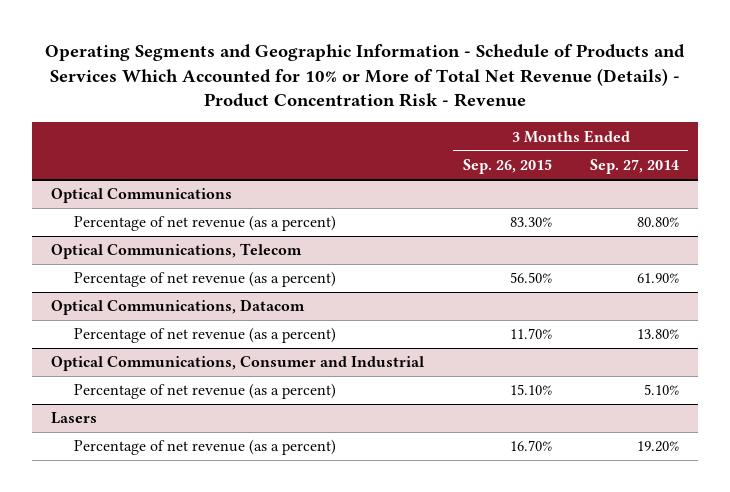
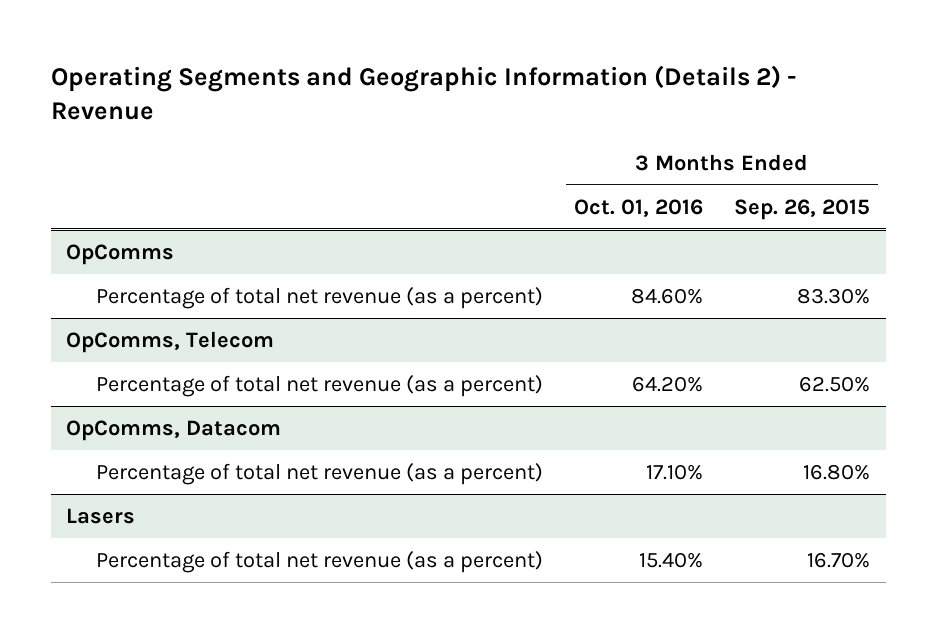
[45,43,686,108] Operating Segments and Geographic Information - Schedule of Products and Services Which Accounted for 10% or More of Total Net Revenue (Details) - Product Concentration Risk - Revenue -> [50,64,797,121] Operating Segments and Geographic Information (Details 2) - Revenue
[589,158,679,174] Sep. 27, 2014 -> none
none -> [574,198,704,217] Oct. 01, 2016
[51,188,233,204] Optical Communications -> none
[51,243,303,260] Optical Communications, Telecom -> none
[51,299,306,316] Optical Communications, Datacom -> none
[51,356,425,372] Optical Communications, Consumer and Industrial -> none
[74,383,337,400] Percentage of net revenue (as a percent) -> none
none -> [66,243,175,265] OpComms
[74,215,337,232] Percentage of net revenue (as a percent) -> [95,286,543,309] Percentage of total net revenue (as a percent)
none -> [66,330,275,353] OpComms, Telecom
[74,271,337,288] Percentage of net revenue (as a percent) -> [95,374,543,397] Percentage of total net revenue (as a percent)
[509,272,552,284] 56.50% -> [799,375,871,392] 62.50%
none -> [66,419,282,441] OpComms, Datacom
[74,327,337,344] Percentage of net revenue (as a percent) -> [95,462,543,485] Percentage of total net revenue (as a percent)
[509,328,552,340] 11.70% -> [803,463,871,480] 16.80%
[74,439,337,456] Percentage of net revenue (as a percent) -> [95,550,543,573] Percentage of total net revenue (as a percent)

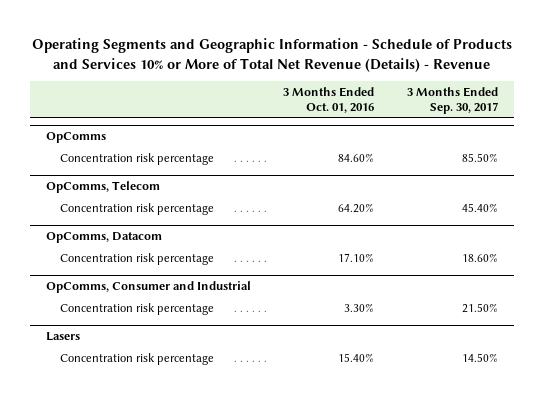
[50,64,797,121] Operating Segments and Geographic Information (Details 2) - Revenue -> [31,38,512,72] Operating Segments and Geographic Information - Schedule of Products and Services 10% or More of Total Net Revenue (Details) - Revenue
[734,198,871,220] Sep. 26, 2015 -> none
none -> [406,86,498,114] 3 Months Ended Sep. 30, 2017
[95,286,543,309] Percentage of total net revenue (as a percent) -> [60,152,215,165] Concentration risk percentage
[95,374,543,397] Percentage of total net revenue (as a percent) -> [60,202,215,215] Concentration risk percentage
[95,462,543,485] Percentage of total net revenue (as a percent) -> [60,252,215,265] Concentration risk percentage
none -> [46,281,252,294] OpComms, Consumer and Industrial
none -> [60,302,215,315] Concentration risk percentage
[95,550,543,573] Percentage of total net revenue (as a percent) -> [60,352,215,365] Concentration risk percentage

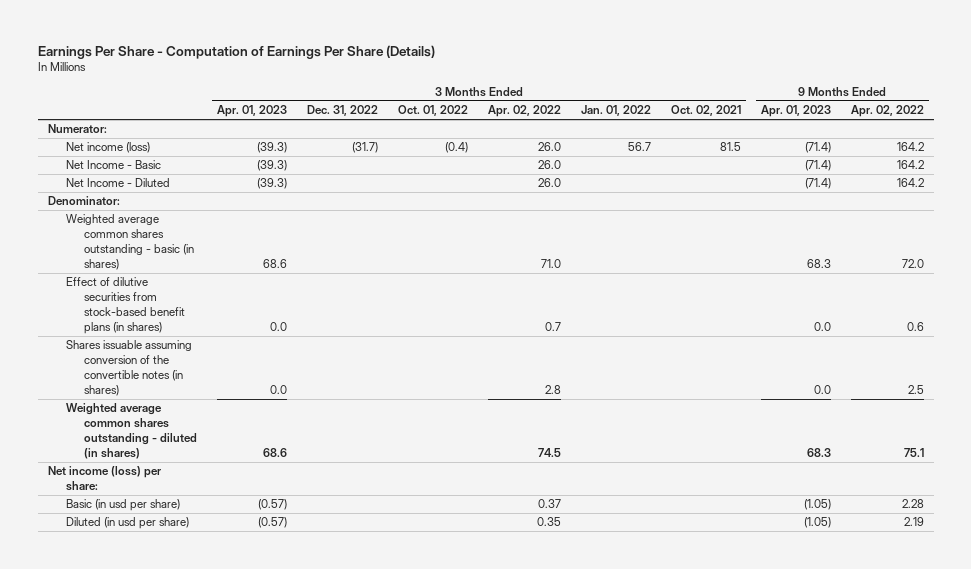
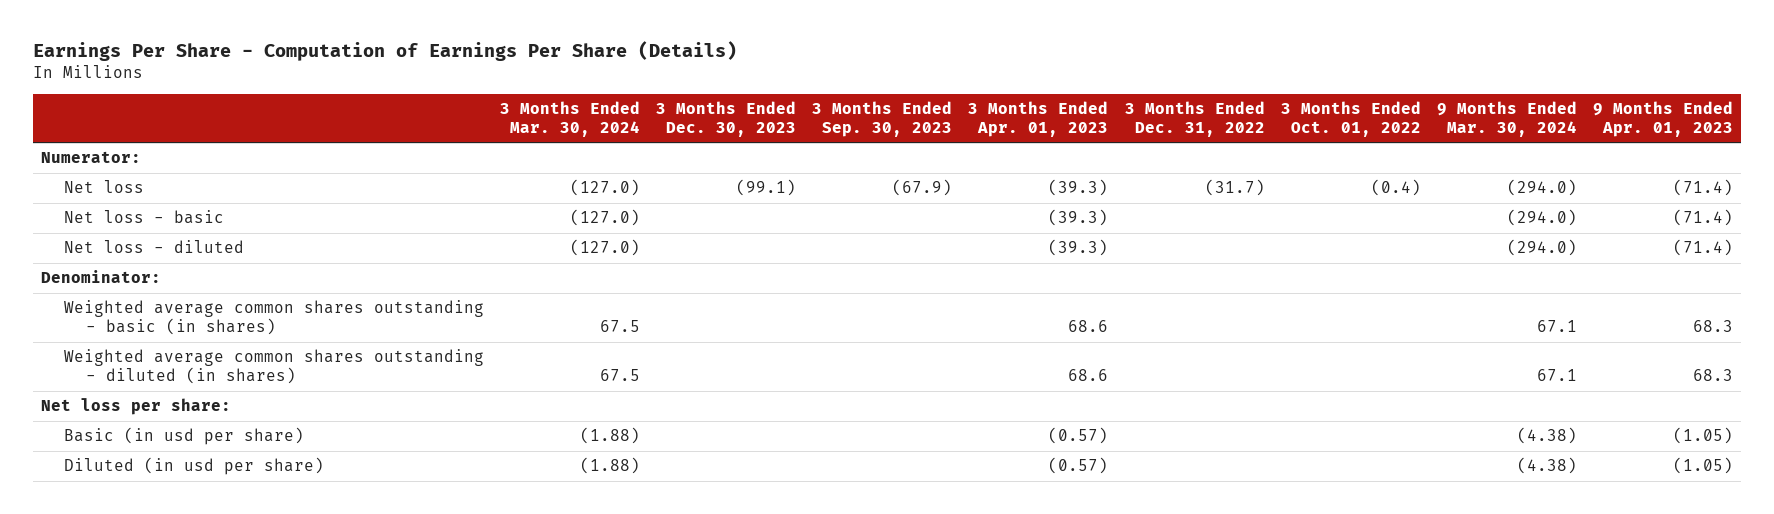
[487,105,561,118] Apr. 02, 2022 -> none
[580,105,651,117] Jan. 01, 2022 -> none
[670,105,741,117] Oct. 02, 2021 -> none
[850,105,924,118] Apr. 02, 2022 -> none
none -> [499,101,640,137] 3 Months Ended Mar. 30, 2024
none -> [656,101,797,137] 3 Months Ended Dec. 30, 2023
none -> [812,101,953,137] 3 Months Ended Sep. 30, 2023
none -> [1436,101,1577,137] 9 Months Ended Mar. 30, 2024
[65,142,150,154] Net income (loss) -> [63,180,144,194] Net loss
[65,160,161,170] Net Income - Basic -> [63,210,224,225] Net loss - basic
[65,178,170,188] Net Income - Diluted -> [63,240,244,254] Net loss - diluted
[65,277,186,335] Effect of dilutive securities from stock-based benefit plans (in shares) -> none
[65,340,192,397] Shares issuable assuming conversion of the convertible notes (in shares) -> none
[47,466,161,492] Net income (loss) per share: -> [41,398,232,416] Net loss per share:

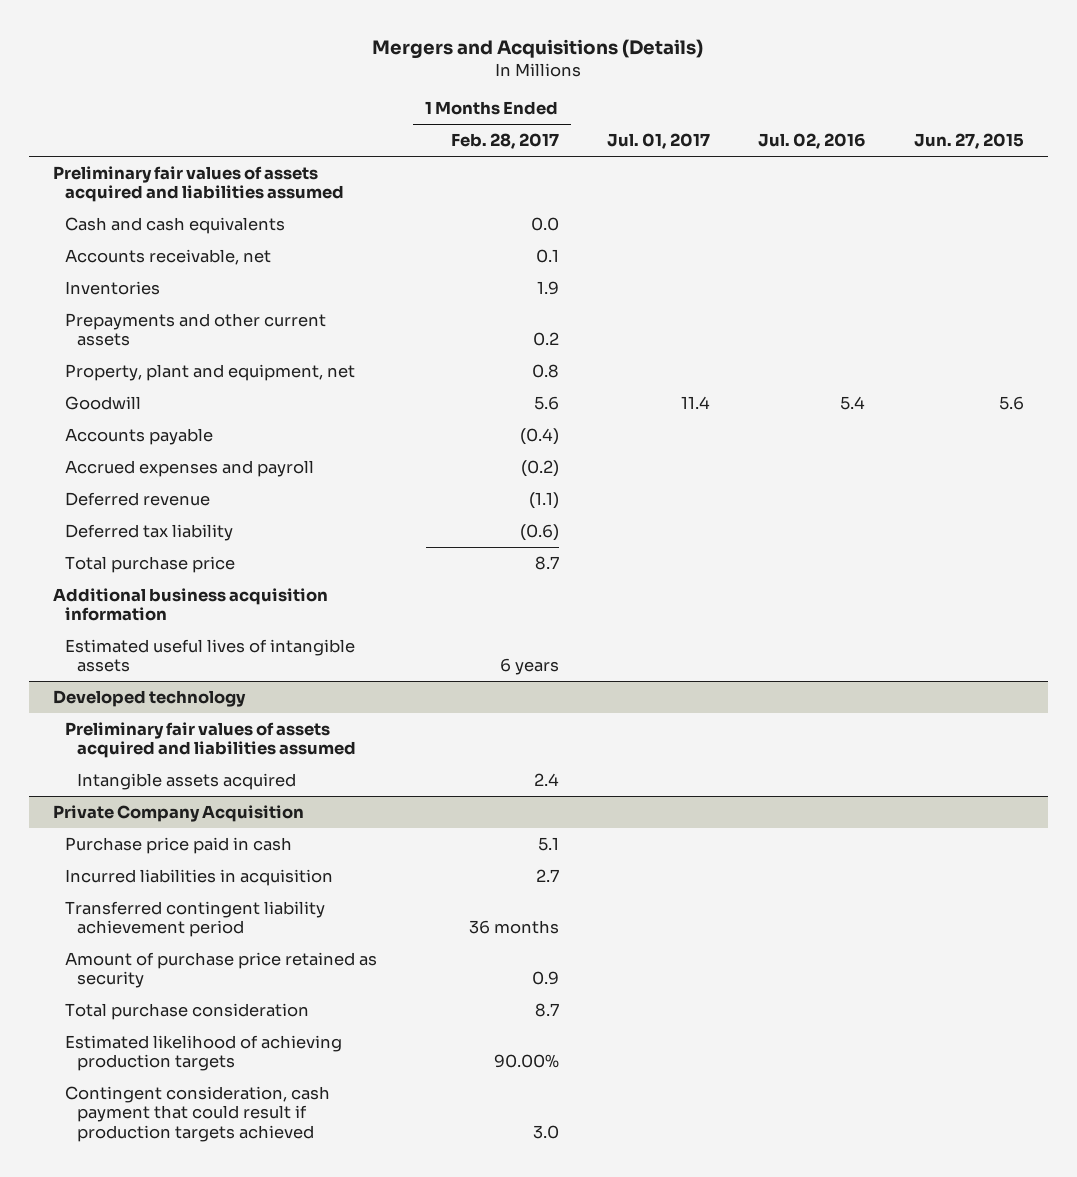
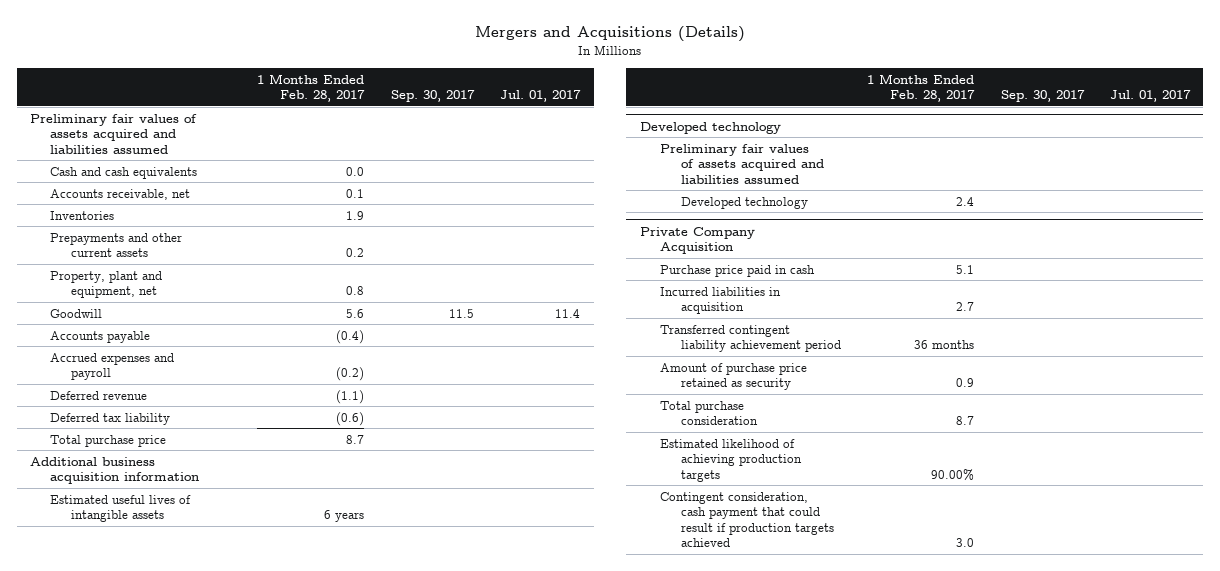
[758,133,866,150] Jul. 02, 2016 -> none
[913,133,1024,150] Jun. 27, 2015 -> none
none -> [390,90,475,103] Sep. 30, 2017
[77,772,297,790] Intangible assets acquired -> [680,196,808,209] Developed technology

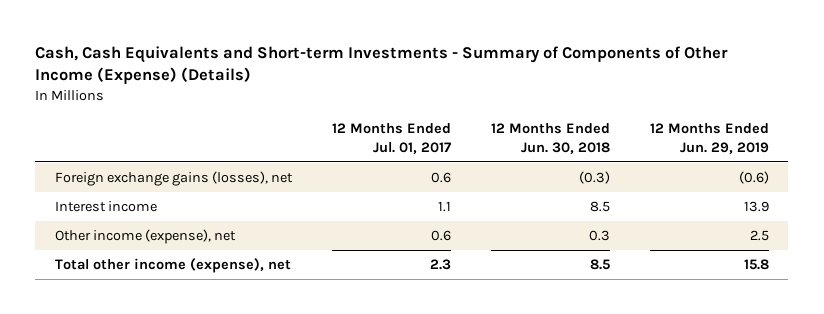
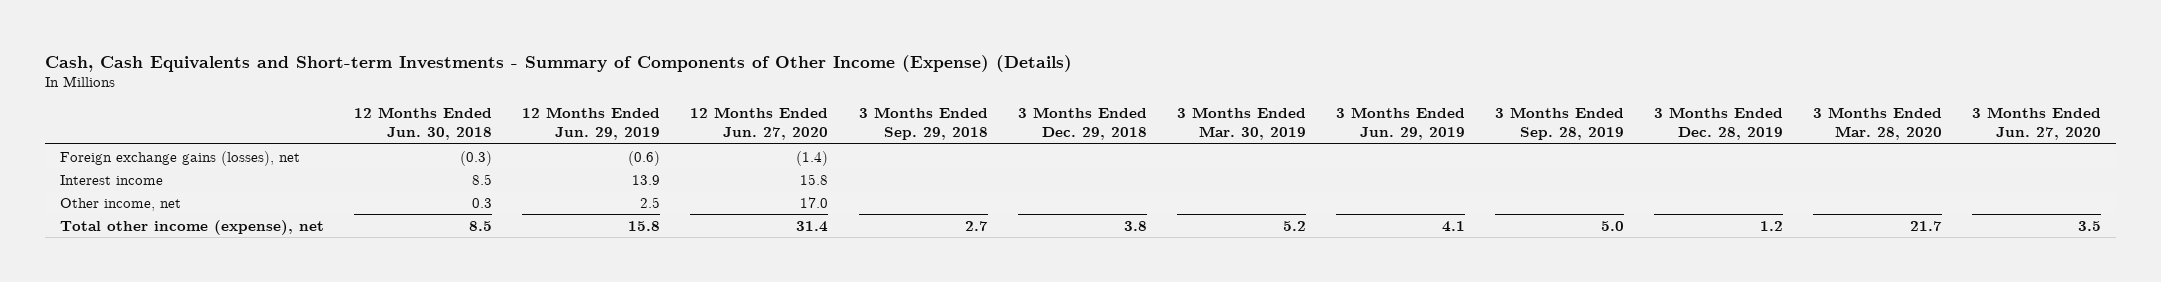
[331,123,451,154] 12 Months Ended Jul. 01, 2017 -> none
none -> [690,107,829,141] 12 Months Ended Jun. 27, 2020
none -> [858,107,988,141] 3 Months Ended Sep. 29, 2018
none -> [1017,107,1147,141] 3 Months Ended Dec. 29, 2018
none -> [1176,107,1306,141] 3 Months Ended Mar. 30, 2019
none -> [1335,107,1465,141] 3 Months Ended Jun. 29, 2019
none -> [1494,107,1624,141] 3 Months Ended Sep. 28, 2019
none -> [1653,107,1783,141] 3 Months Ended Dec. 28, 2019
none -> [1813,107,1943,141] 3 Months Ended Mar. 28, 2020
none -> [1972,107,2102,141] 3 Months Ended Jun. 27, 2020
[55,229,237,245] Other income (expense), net -> [60,197,182,211] Other income, net

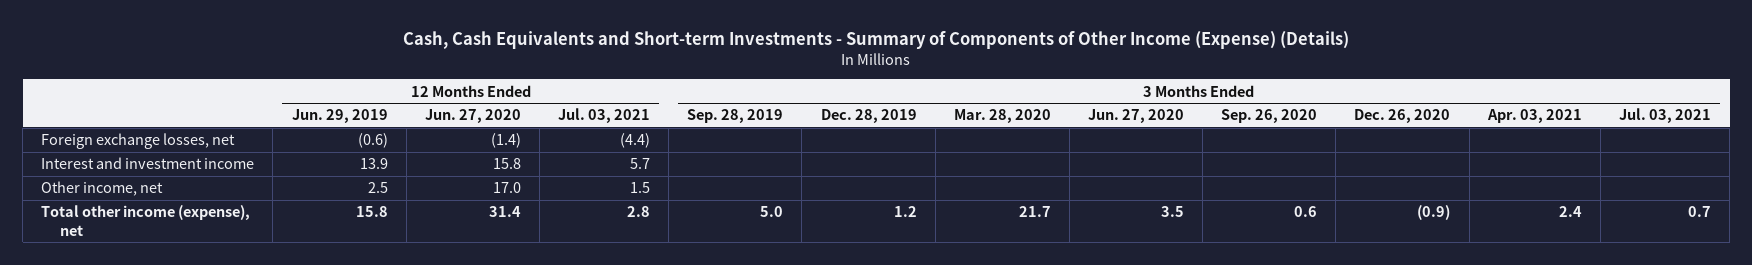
[354,107,493,141] 12 Months Ended Jun. 30, 2018 -> none
[858,107,988,141] 3 Months Ended Sep. 29, 2018 -> none
[1017,107,1147,141] 3 Months Ended Dec. 29, 2018 -> none
[1176,107,1306,141] 3 Months Ended Mar. 30, 2019 -> none
[1335,107,1465,141] 3 Months Ended Jun. 29, 2019 -> none
none -> [558,108,651,124] Jul. 03, 2021
none -> [1221,109,1318,124] Sep. 26, 2020
none -> [1354,109,1451,124] Dec. 26, 2020
none -> [1486,109,1582,124] Apr. 03, 2021
none -> [1618,108,1711,124] Jul. 03, 2021
[60,150,301,166] Foreign exchange gains (losses), net -> [41,133,236,150] Foreign exchange losses, net
[60,174,164,185] Interest income -> [41,157,255,170] Interest and investment income

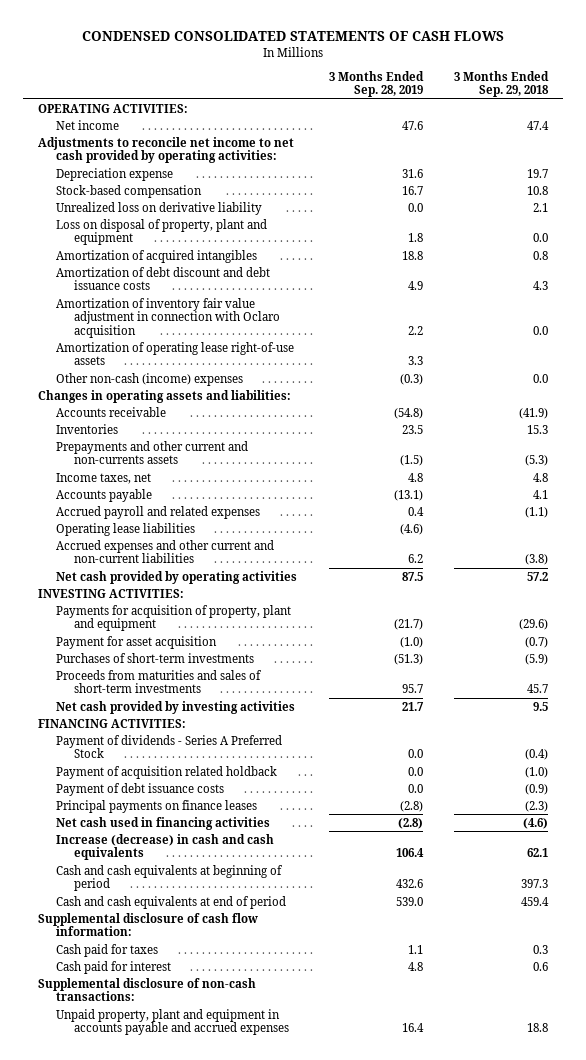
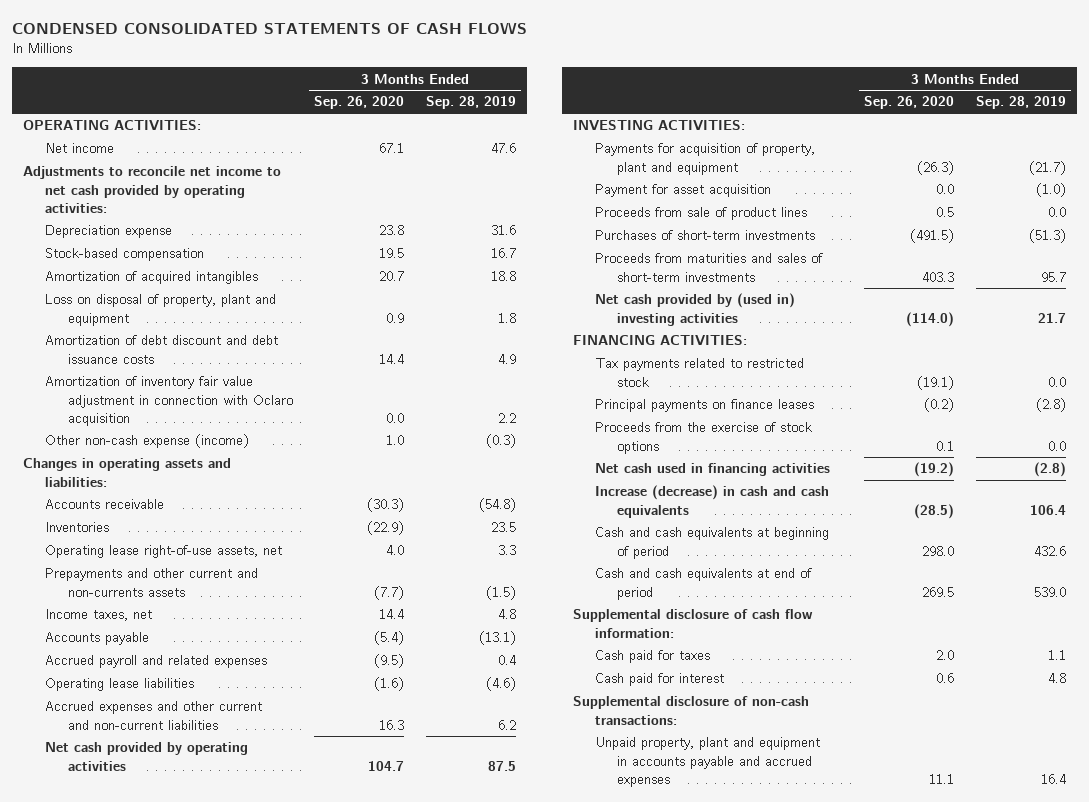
[453,70,549,98] 3 Months Ended Sep. 29, 2018 -> none
none -> [314,96,405,110] Sep. 26, 2020
[56,201,263,215] Unrealized loss on derivative liability -> none
[56,218,268,246] Loss on disposal of property, plant and equipment -> [45,294,277,326] Loss on disposal of property, plant and equipment
[56,341,295,366] Amortization of operating lease right-of-use assets -> none
[56,372,244,386] Other non-cash (income) expenses -> [45,434,250,449] Other non-cash expense (income)
none -> [45,545,283,559] Operating lease right-of-use assets, net
none -> [595,207,808,221] Proceeds from sale of product lines
[56,700,296,714] Net cash provided by investing activities -> [595,293,796,326] Net cash provided by (used in) investing activities
[56,734,283,759] Payment of dividends - Series A Preferred Stock -> none
[56,765,278,779] Payment of acquisition related holdback -> none
[56,782,225,796] Payment of debt issuance costs -> none
none -> [595,358,805,387] Tax payments related to restricted stock
none -> [595,422,813,454] Proceeds from the exercise of stock options

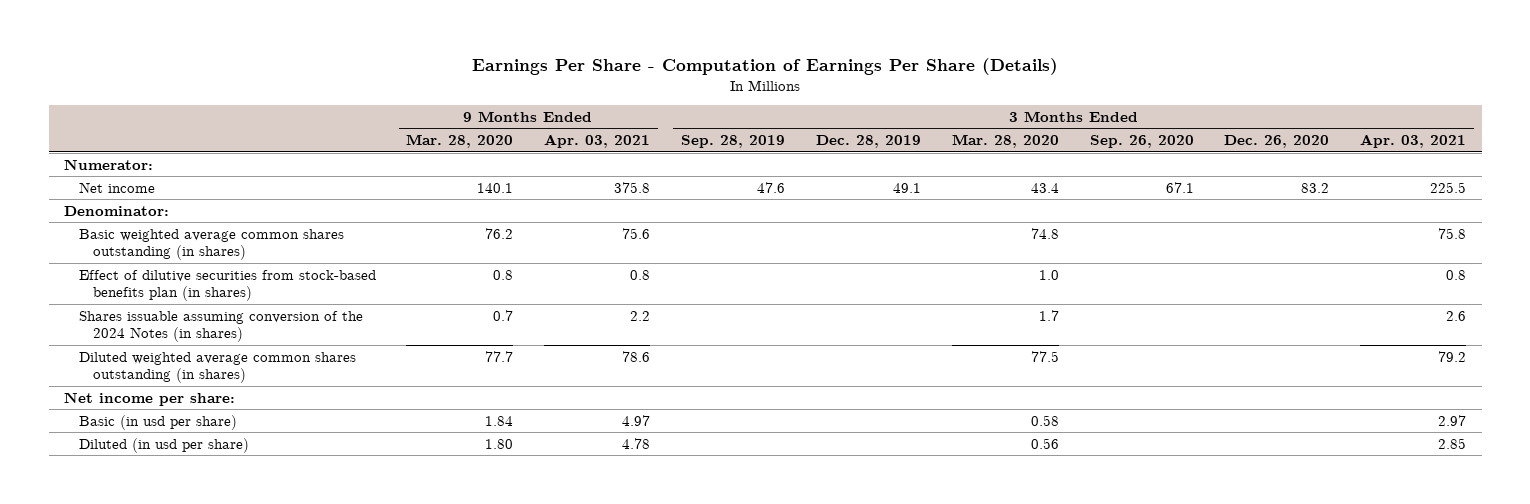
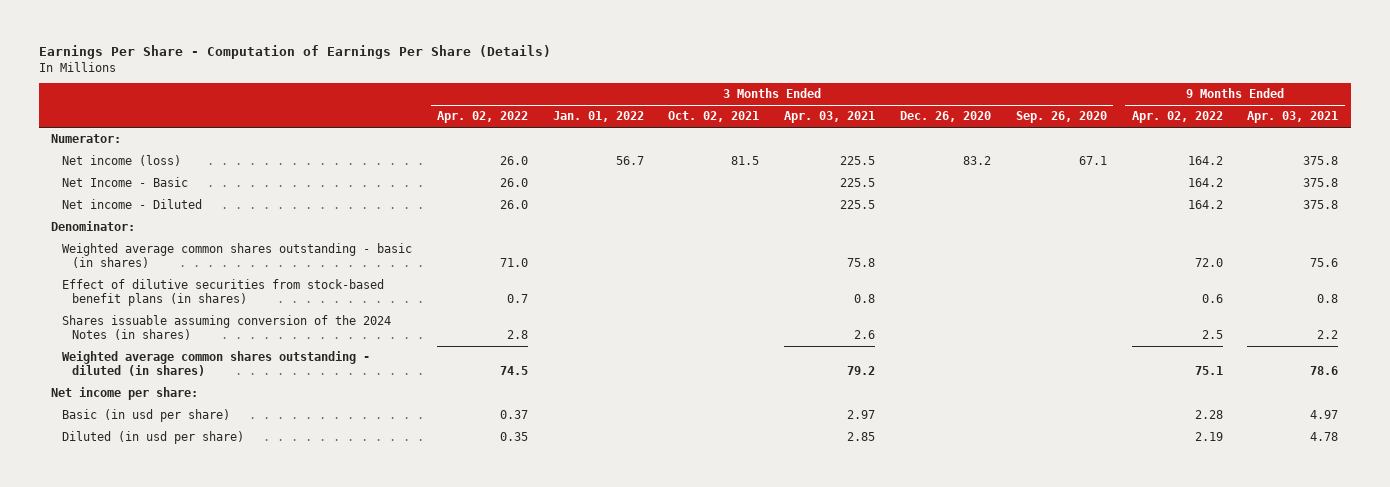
[406,134,514,149] Mar. 28, 2020 -> none
[681,135,786,149] Sep. 28, 2019 -> none
[815,135,921,149] Dec. 28, 2019 -> none
[951,134,1059,149] Mar. 28, 2020 -> none
none -> [436,111,528,124] Apr. 02, 2022
none -> [552,111,644,123] Jan. 01, 2022
none -> [668,111,760,123] Oct. 02, 2021
none -> [1131,111,1223,124] Apr. 02, 2022
[78,181,155,193] Net income -> [61,155,181,167] Net income (loss)
none -> [61,177,188,188] Net Income - Basic
none -> [61,199,202,210] Net income - Diluted
[78,228,344,261] Basic weighted average common shares outstanding (in shares) -> [61,243,412,269] Weighted average common shares outstanding - basic (in shares)
[78,269,376,302] Effect of dilutive securities from stock-based benefits plan (in shares) -> [61,279,384,307] Effect of dilutive securities from stock-based benefit plans (in shares)
[78,351,356,384] Diluted weighted average common shares outstanding (in shares) -> [61,351,370,377] Weighted average common shares outstanding - diluted (in shares)

